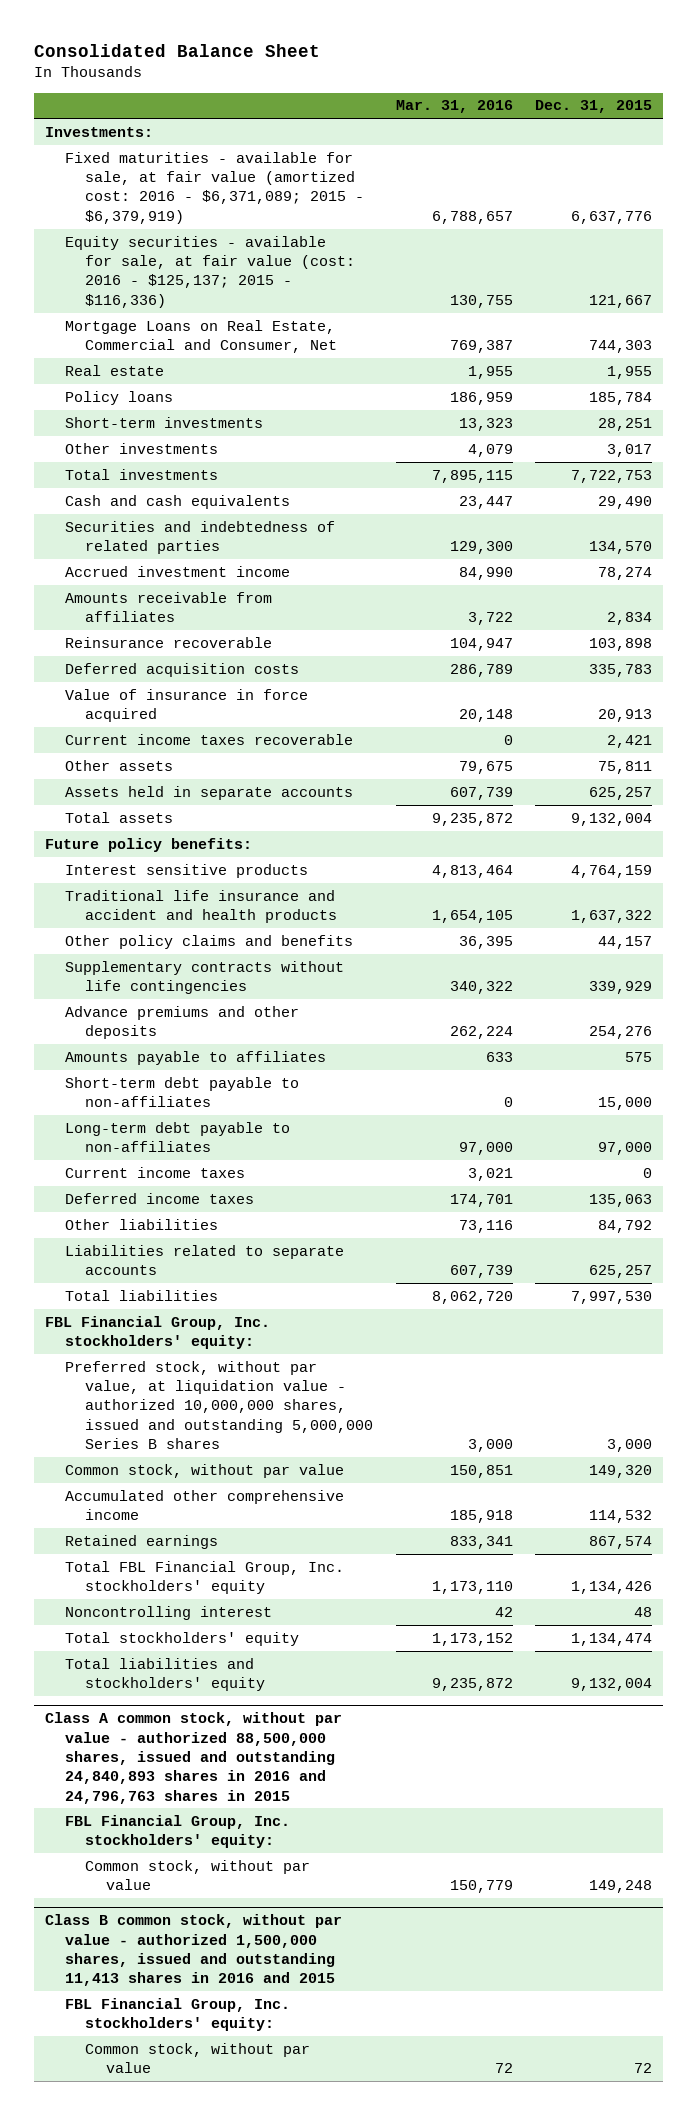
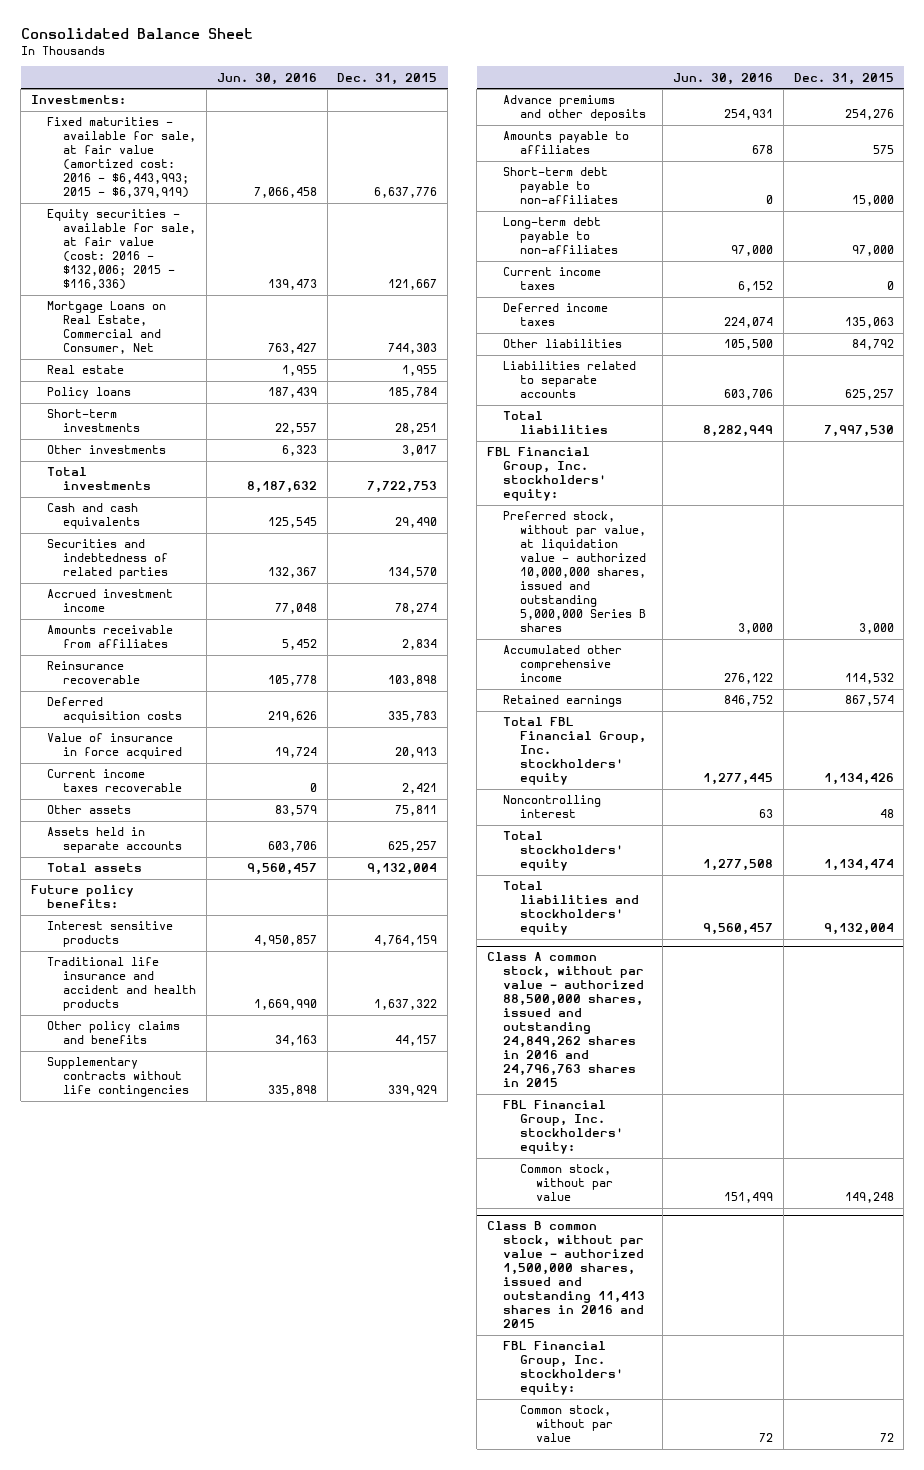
[395,100,513,114] Mar. 31, 2016 -> none
none -> [216,72,317,85] Jun. 30, 2016
[65,151,365,224] Fixed maturities - available for sale, at fair value (amortized cost: 2016 - $6,371,089; 2015 - $6,379,919) -> [47,117,197,199] Fixed maturities - available for sale, at fair value (amortized cost: 2016 - $6,443,993; 2015 - $6,379,919)
[65,235,356,308] Equity securities - available for sale, at fair value (cost: 2016 - $125,137; 2015 - $116,336) -> [47,209,197,291] Equity securities - available for sale, at fair value (cost: 2016 - $132,006; 2015 - $116,336)
[65,1463,345,1478] Common stock, without par value -> none
[44,1712,342,1804] Class A common stock, without par value - authorized 88,500,000 shares, issued and outstanding 24,840,893 shares in 2016 and 24,796,763 shares in 2015 -> [487,952,645,1088] Class A common stock, without par value - authorized 88,500,000 shares, issued and outstanding 24,849,262 shares in 2016 and 24,796,763 shares in 2015

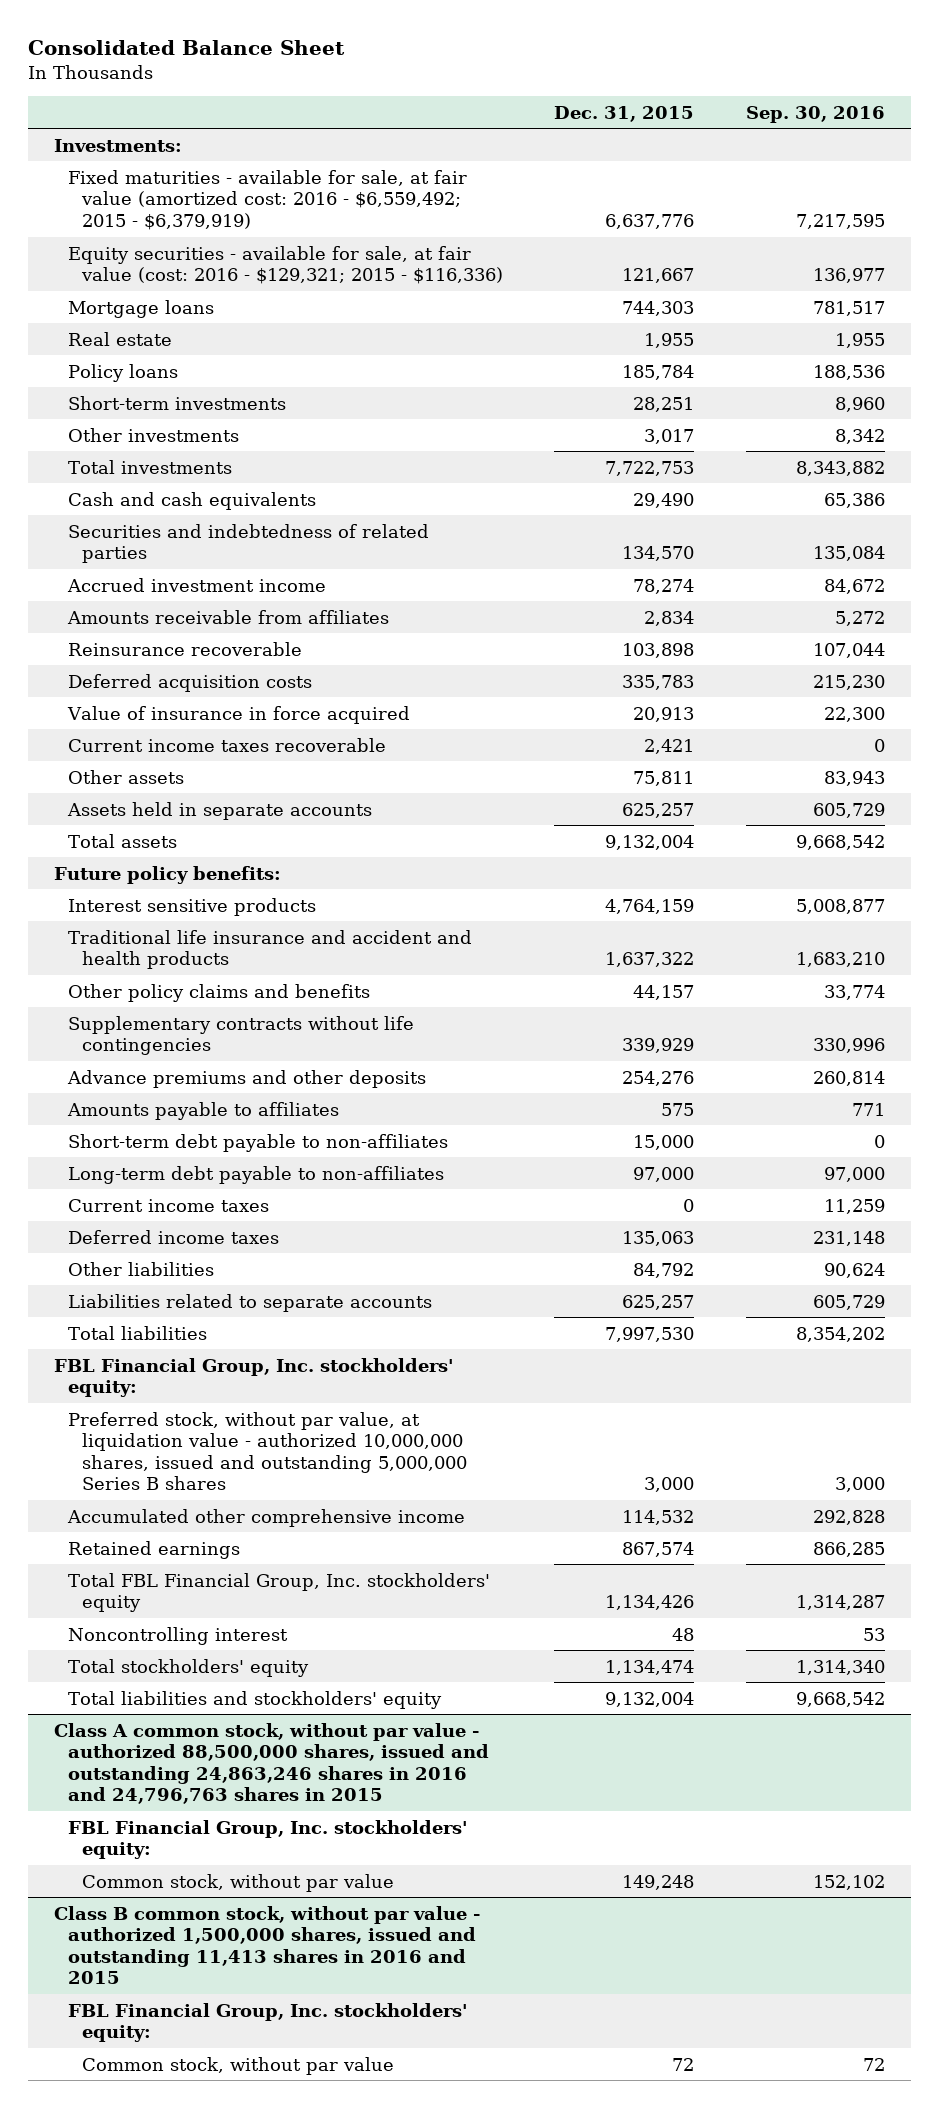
[216,72,317,85] Jun. 30, 2016 -> none
none -> [745,105,885,123] Sep. 30, 2016
[47,117,197,199] Fixed maturities - available for sale, at fair value (amortized cost: 2016 - $6,443,993; 2015 - $6,379,919) -> [67,169,467,230] Fixed maturities - available for sale, at fair value (amortized cost: 2016 - $6,559,492; 2015 - $6,379,919)
[47,209,197,291] Equity securities - available for sale, at fair value (cost: 2016 - $132,006; 2015 - $116,336) -> [67,245,503,285] Equity securities - available for sale, at fair value (cost: 2016 - $129,321; 2015 - $116,336)
[47,301,167,355] Mortgage Loans on Real Estate, Commercial and Consumer, Net -> [67,299,214,318] Mortgage loans
[487,952,645,1088] Class A common stock, without par value - authorized 88,500,000 shares, issued and outstanding 24,849,262 shares in 2016 and 24,796,763 shares in 2015 -> [53,1722,489,1805] Class A common stock, without par value - authorized 88,500,000 shares, issued and outstanding 24,863,246 shares in 2016 and 24,796,763 shares in 2015

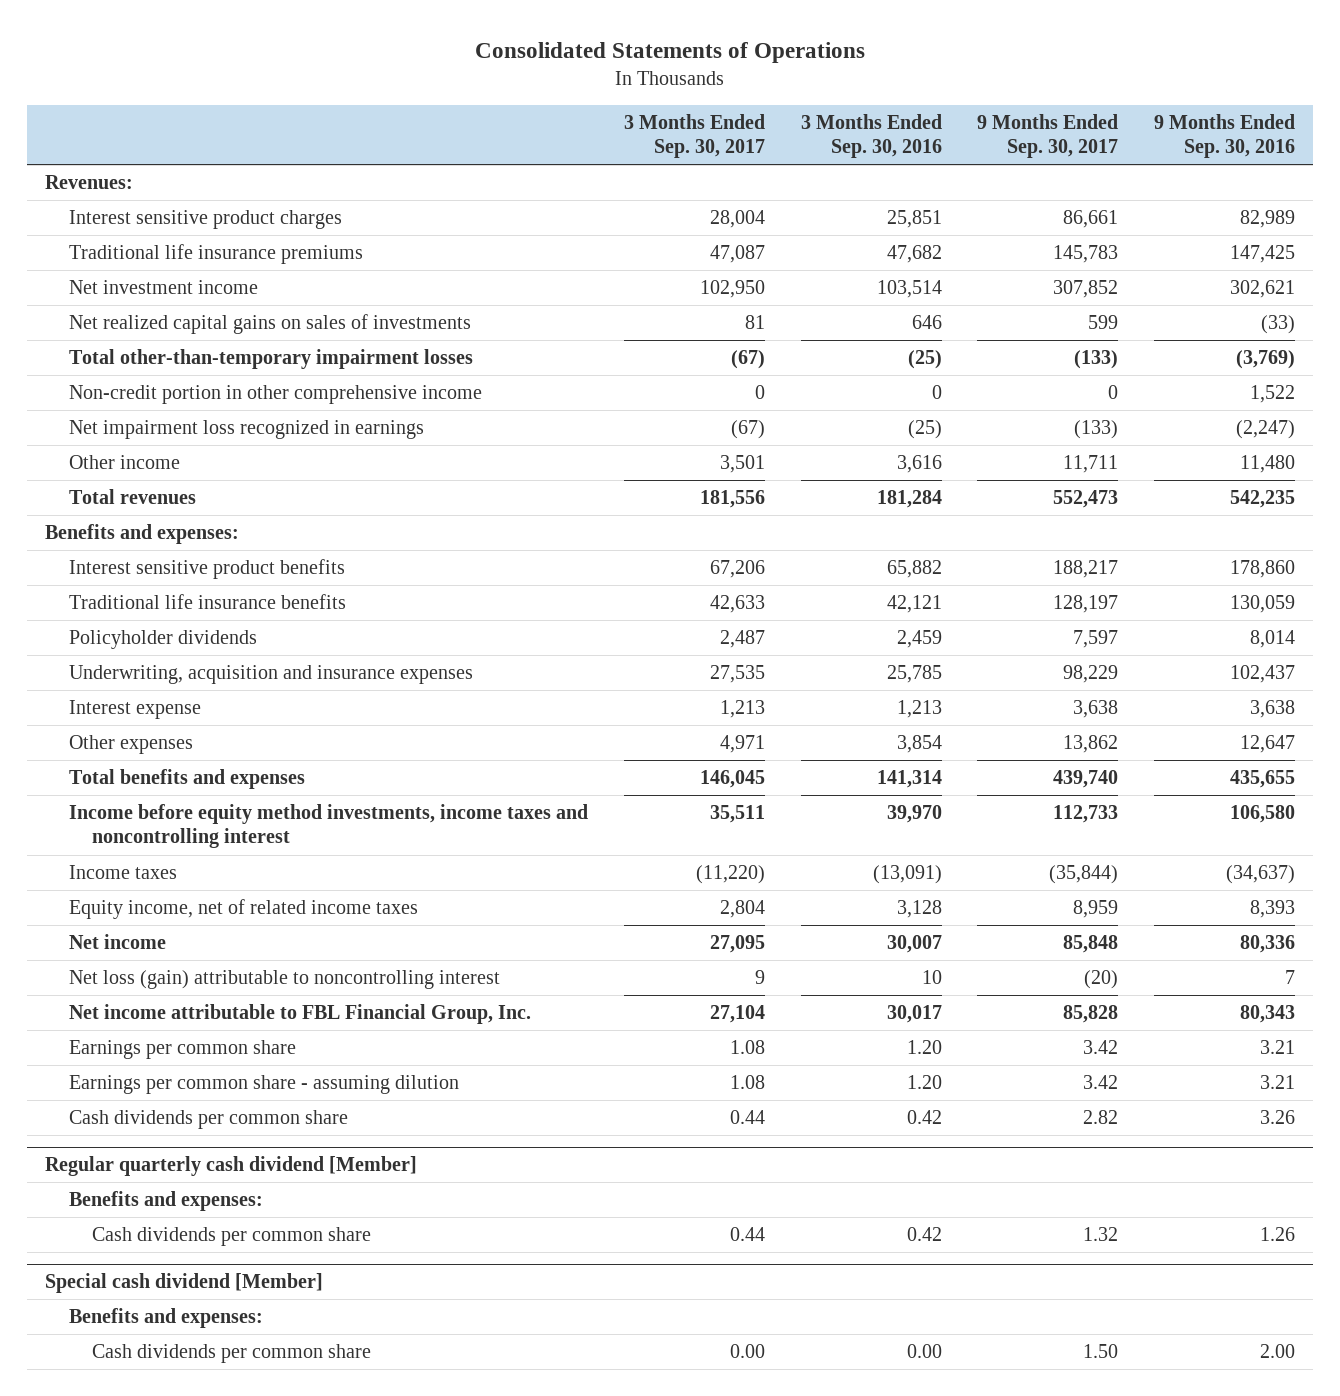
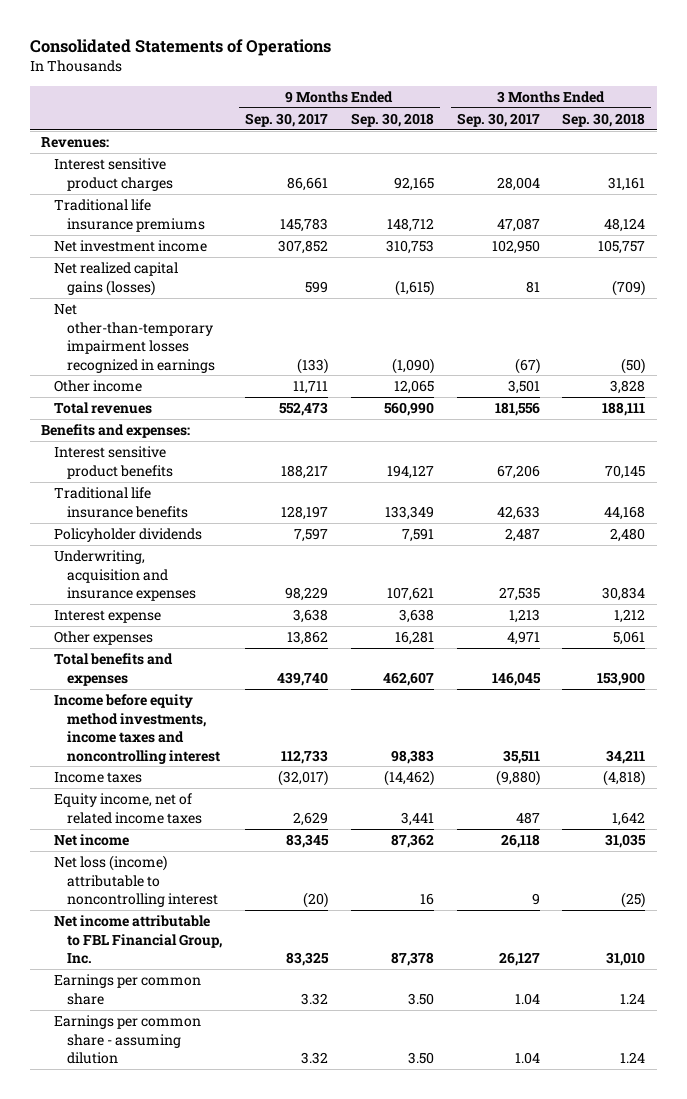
[800,114,942,159] 3 Months Ended Sep. 30, 2016 -> none
[1154,114,1296,159] 9 Months Ended Sep. 30, 2016 -> none
none -> [350,112,434,127] Sep. 30, 2018
none -> [562,112,646,127] Sep. 30, 2018
[68,349,473,370] Total other-than-temporary impairment losses -> none
[68,385,482,405] Non-credit portion in other comprehensive income -> none
[68,314,471,335] Net realized capital gains on sales of investments -> [54,262,179,296] Net realized capital gains (losses)
[68,420,424,440] Net impairment loss recognized in earnings -> [54,304,216,373] Net other-than-temporary impairment losses recognized in earnings
[68,1110,348,1130] Cash dividends per common share -> none
[44,1156,417,1177] Regular quarterly cash dividend [Member] -> none
[68,1191,263,1212] Benefits and expenses: -> none
[92,1227,372,1247] Cash dividends per common share -> none
[44,1273,323,1294] Special cash dividend [Member] -> none
[68,1308,263,1329] Benefits and expenses: -> none
[92,1344,372,1364] Cash dividends per common share -> none
[695,865,765,885] (11,220) -> [495,770,540,787] (9,880)
[1049,865,1119,885] (35,844) -> [278,770,329,787] (32,017)
[719,900,765,919] 2,804 -> [515,811,540,824] 487
[1073,900,1119,919] 8,959 -> [293,811,329,826] 2,629
[709,935,765,954] 27,095 -> [500,834,540,849] 26,118
[1063,935,1119,954] 85,848 -> [286,834,330,849] 83,345
[68,970,500,990] Net loss (gain) attributable to noncontrolling interest -> [54,855,219,908] Net loss (income) attributable to noncontrolling interest
[709,1005,765,1024] 27,104 -> [498,952,540,967] 26,127
[1063,1005,1119,1024] 85,828 -> [286,952,330,967] 83,325
[729,1040,765,1055] 1.08 -> [514,992,540,1005] 1.04
[1083,1040,1119,1055] 3.42 -> [301,992,329,1005] 3.32
[729,1075,765,1090] 1.08 -> [514,1052,540,1065] 1.04
[1083,1075,1119,1090] 3.42 -> [301,1052,329,1065] 3.32

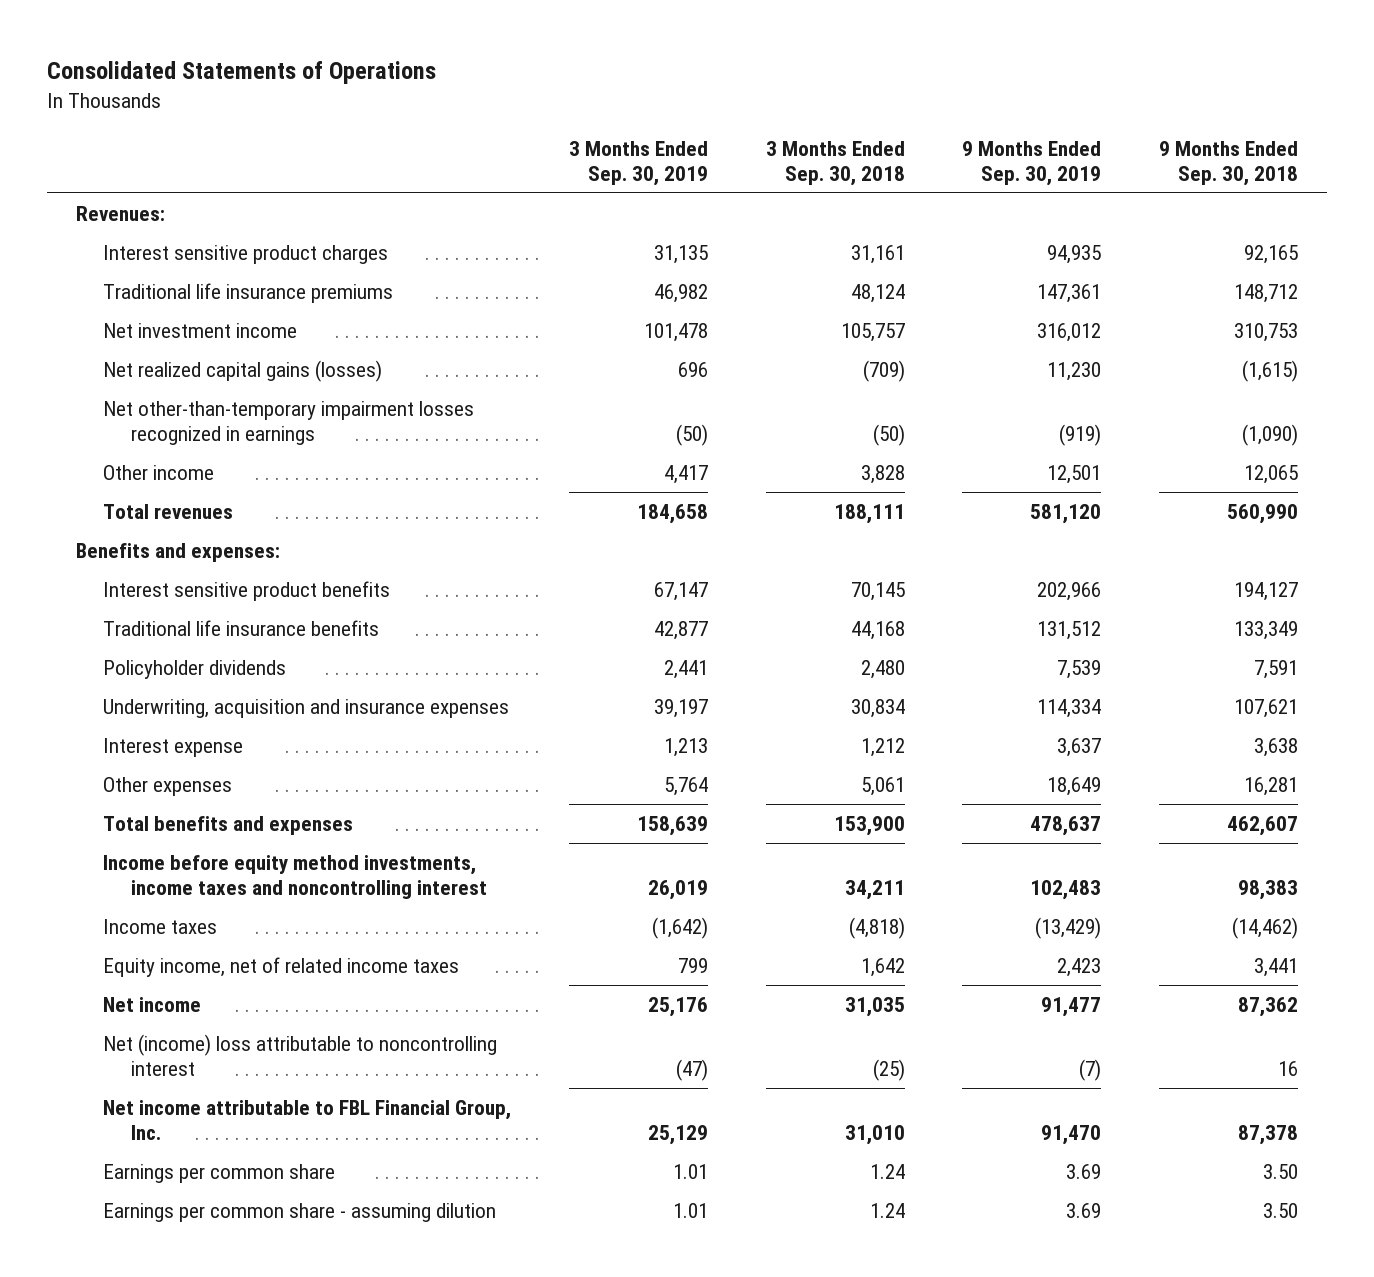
[245,112,329,127] Sep. 30, 2017 -> none
[456,112,540,127] Sep. 30, 2017 -> none
none -> [568,141,708,186] 3 Months Ended Sep. 30, 2019
none -> [962,141,1102,186] 9 Months Ended Sep. 30, 2019
[54,855,219,908] Net loss (income) attributable to noncontrolling interest -> [103,1034,498,1076] Net (income) loss attributable to noncontrolling interest

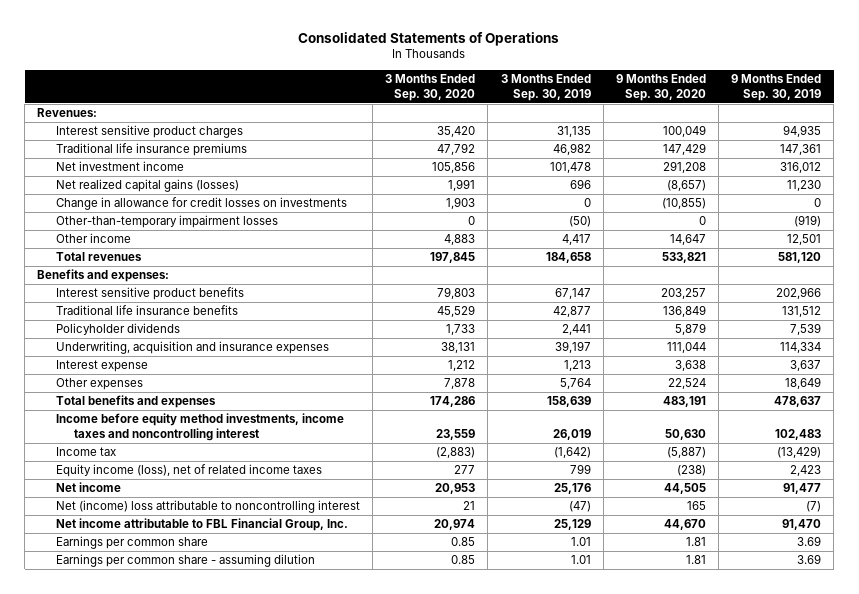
[765,141,905,186] 3 Months Ended Sep. 30, 2018 -> none
[1159,141,1299,186] 9 Months Ended Sep. 30, 2018 -> none
none -> [385,74,476,101] 3 Months Ended Sep. 30, 2020
none -> [615,74,706,101] 9 Months Ended Sep. 30, 2020
none -> [55,197,347,211] Change in allowance for credit losses on investments
[103,401,475,445] Net other-than-temporary impairment losses recognized in earnings -> [55,215,278,229] Other-than-temporary impairment losses
[103,919,218,935] Income taxes -> [55,447,116,457] Income tax
[103,957,460,978] Equity income, net of related income taxes -> [55,464,322,478] Equity income (loss), net of related income taxes

